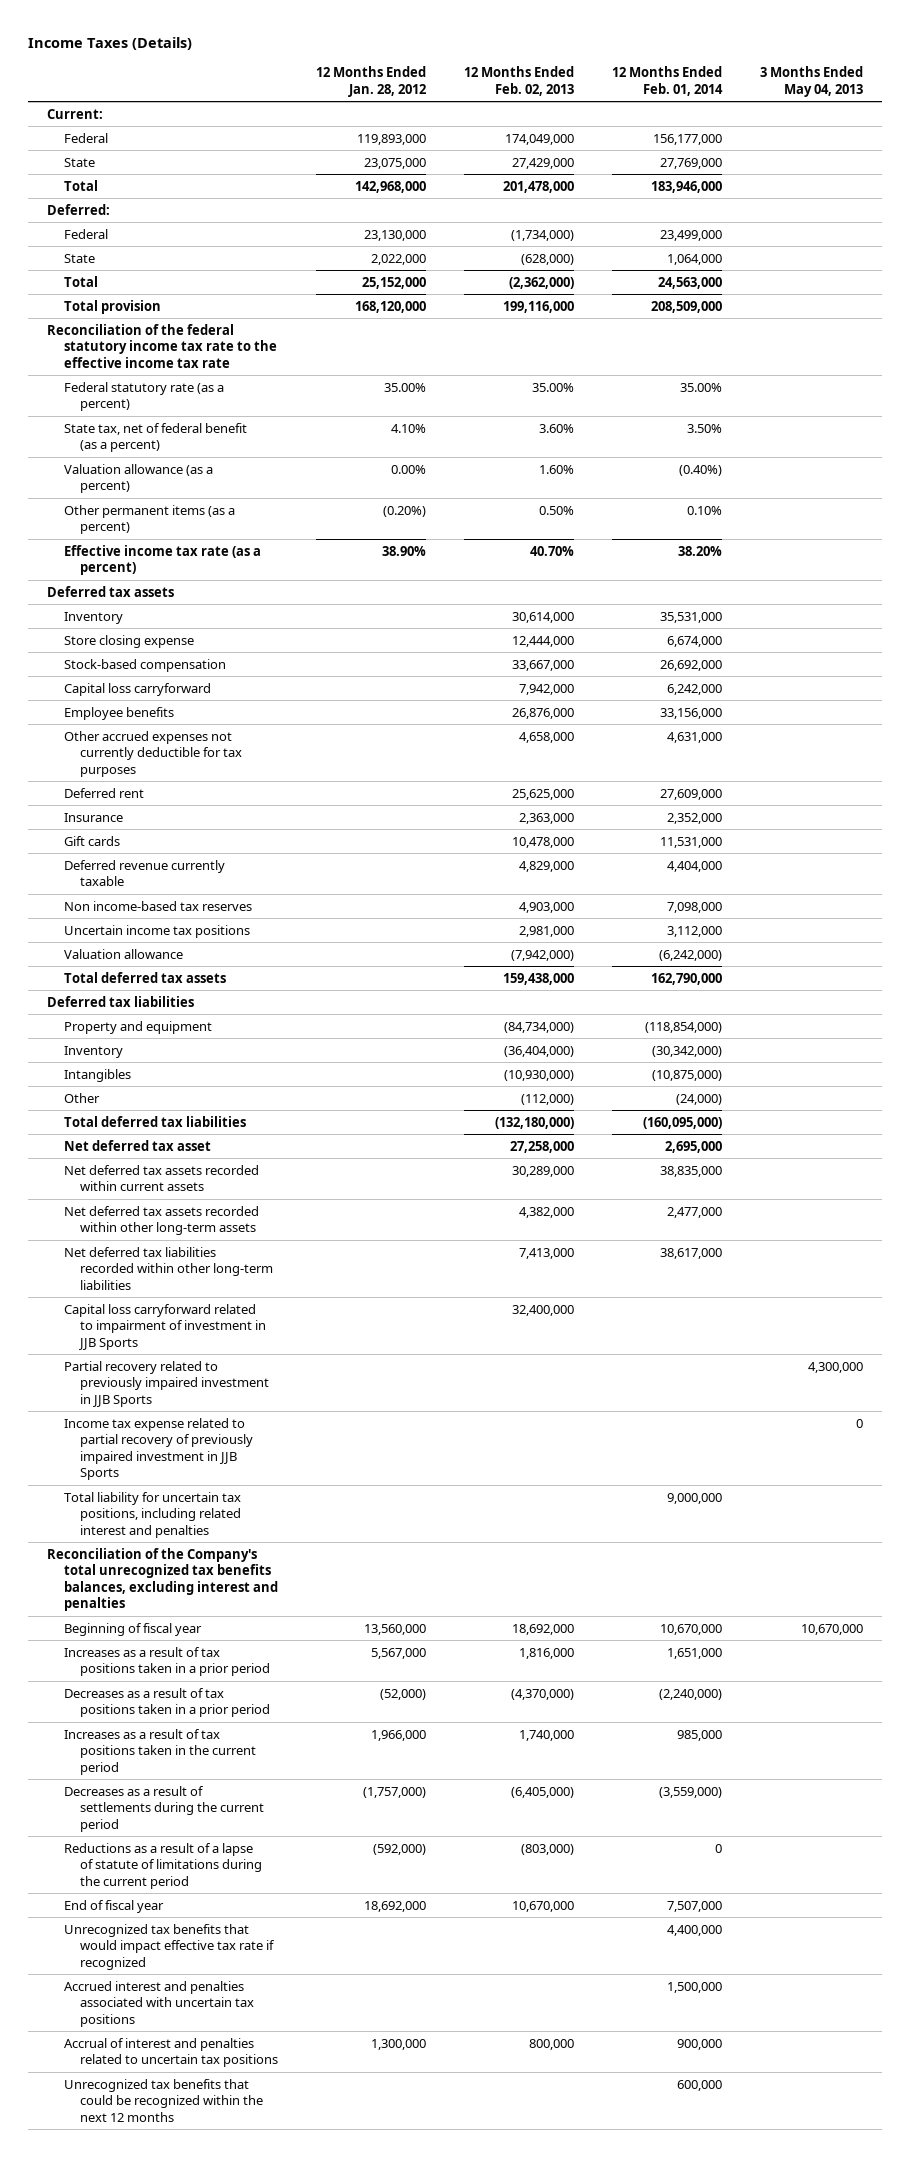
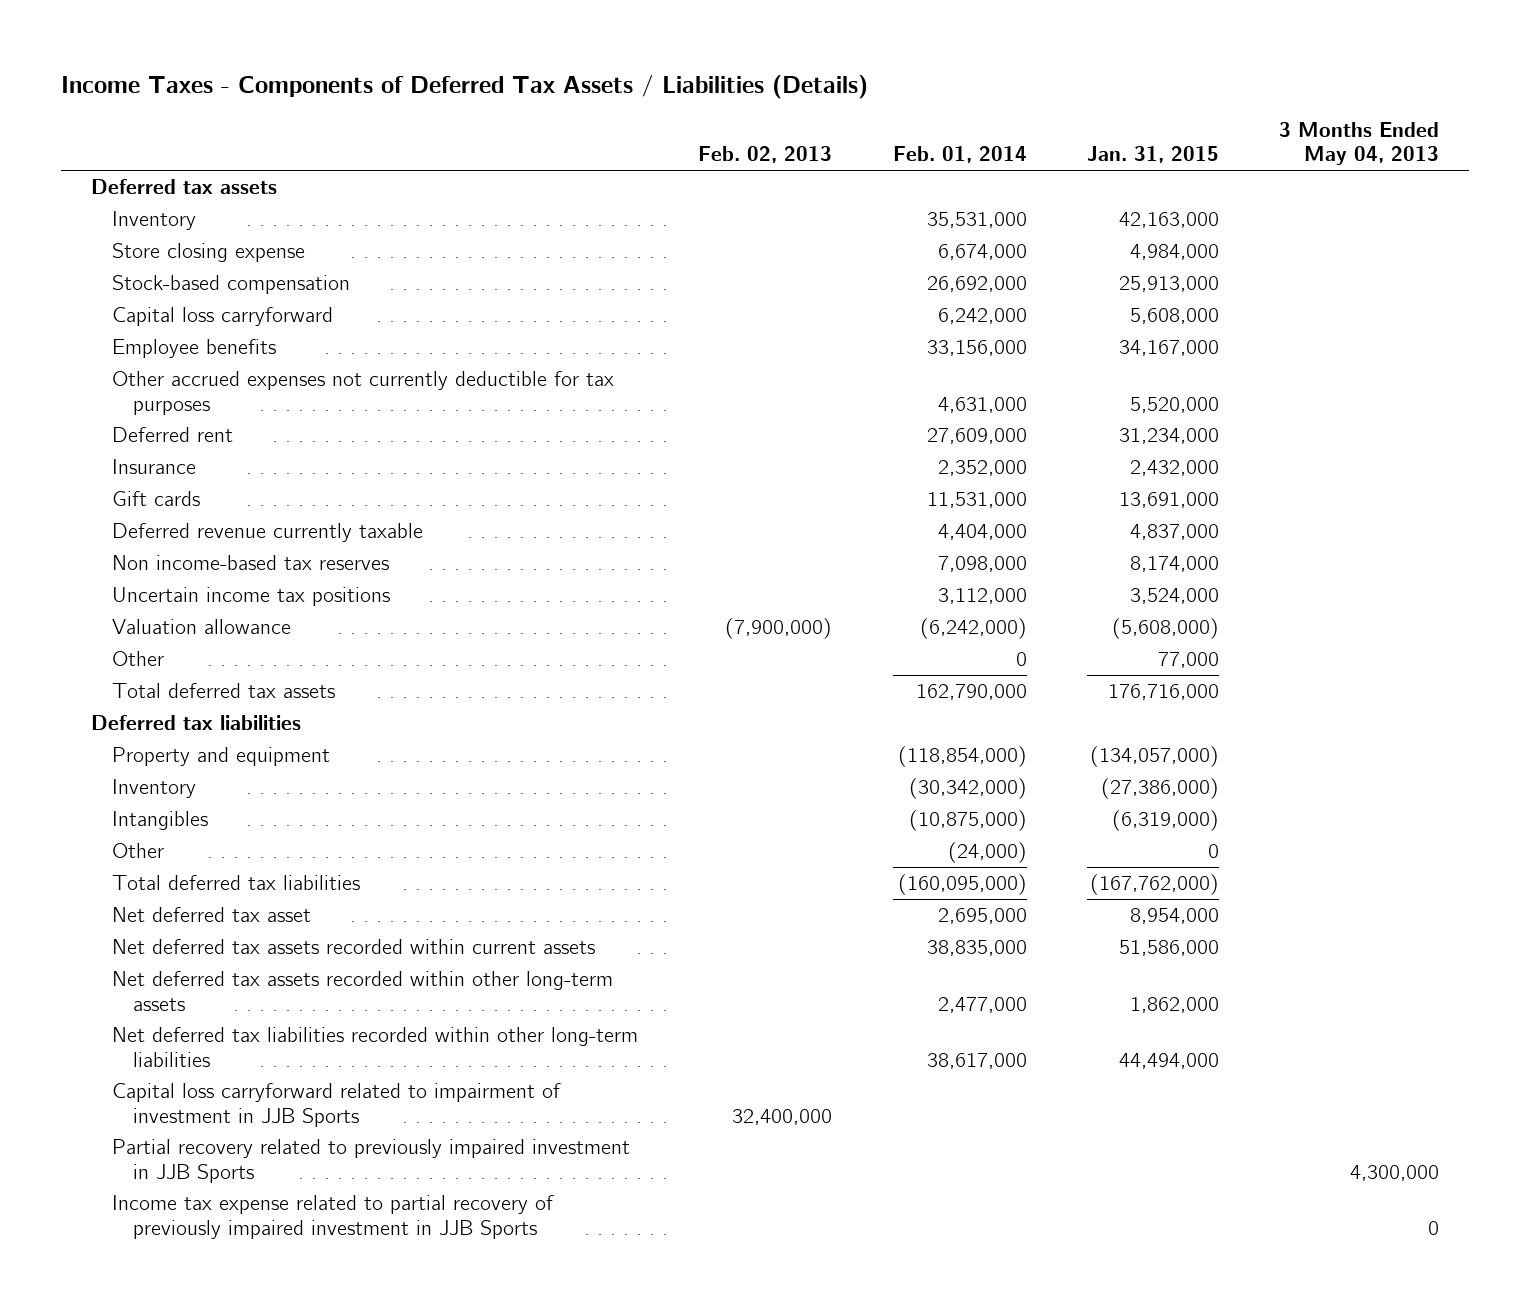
[28,36,193,50] Income Taxes (Details) -> [61,74,869,100] Income Taxes - Components of Deferred Tax Assets / Liabilities (Details)
[316,66,427,97] 12 Months Ended Jan. 28, 2012 -> none
[464,66,575,96] 12 Months Ended Feb. 02, 2013 -> none
[612,66,724,96] 12 Months Ended Feb. 01, 2014 -> none
none -> [698,146,833,164] Feb. 02, 2013
none -> [892,146,1027,164] Feb. 01, 2014
none -> [1086,146,1219,164] Jan. 31, 2015
[47,108,104,119] Current: -> none
[63,132,108,143] Federal -> none
[63,157,95,167] State -> none
[63,179,98,191] Total -> none
[47,203,111,215] Deferred: -> none
[63,228,108,239] Federal -> none
[63,253,95,263] State -> none
[63,275,98,287] Total -> none
[63,299,161,314] Total provision -> none
[47,323,277,368] Reconciliation of the federal statutory income tax rate to the effective income tax rate -> none
[63,381,224,412] Federal statutory rate (as a percent) -> none
[63,422,247,453] State tax, net of federal benefit (as a percent) -> none
[63,463,213,494] Valuation allowance (as a percent) -> none
[63,504,235,535] Other permanent items (as a percent) -> none
[63,544,261,576] Effective income tax rate (as a percent) -> none
none -> [112,651,165,667] Other
[63,1491,242,1538] Total liability for uncertain tax positions, including related interest and penalties -> none
[47,1547,278,1612] Reconciliation of the Company's total unrecognized tax benefits balances, excluding interest and penalties -> none
[63,1622,202,1636] Beginning of fiscal year -> none
[63,1646,271,1677] Increases as a result of tax positions taken in a prior period -> none
[63,1687,271,1718] Decreases as a result of tax positions taken in a prior period -> none
[63,1728,257,1775] Increases as a result of tax positions taken in the current period -> none
[63,1785,265,1832] Decreases as a result of settlements during the current period -> none
[63,1842,263,1889] Reductions as a result of a lapse of statute of limitations during the current period -> none
[63,1899,164,1913] End of fiscal year -> none
[63,1923,276,1970] Unrecognized tax benefits that would impact effective tax rate if recognized -> none
[63,1980,255,2027] Accrued interest and penalties associated with uncertain tax positions -> none
[63,2037,279,2068] Accrual of interest and penalties related to uncertain tax positions -> none
[63,2078,264,2122] Unrecognized tax benefits that could be recognized within the next 12 months -> none

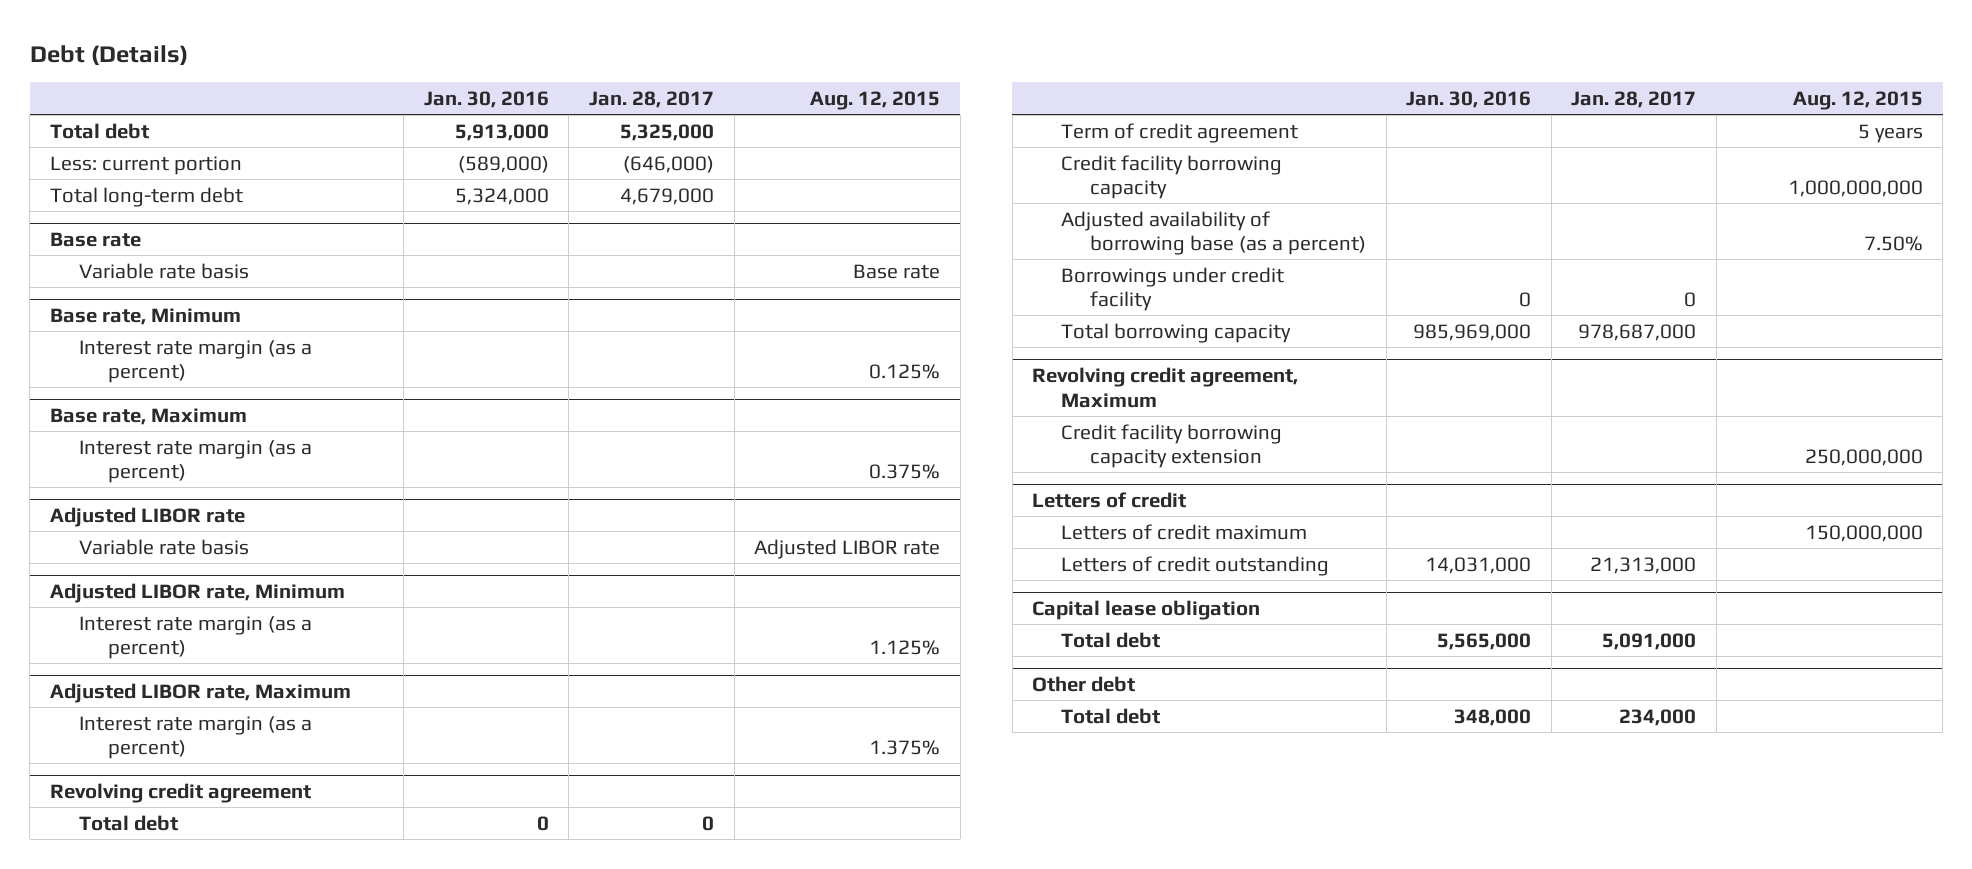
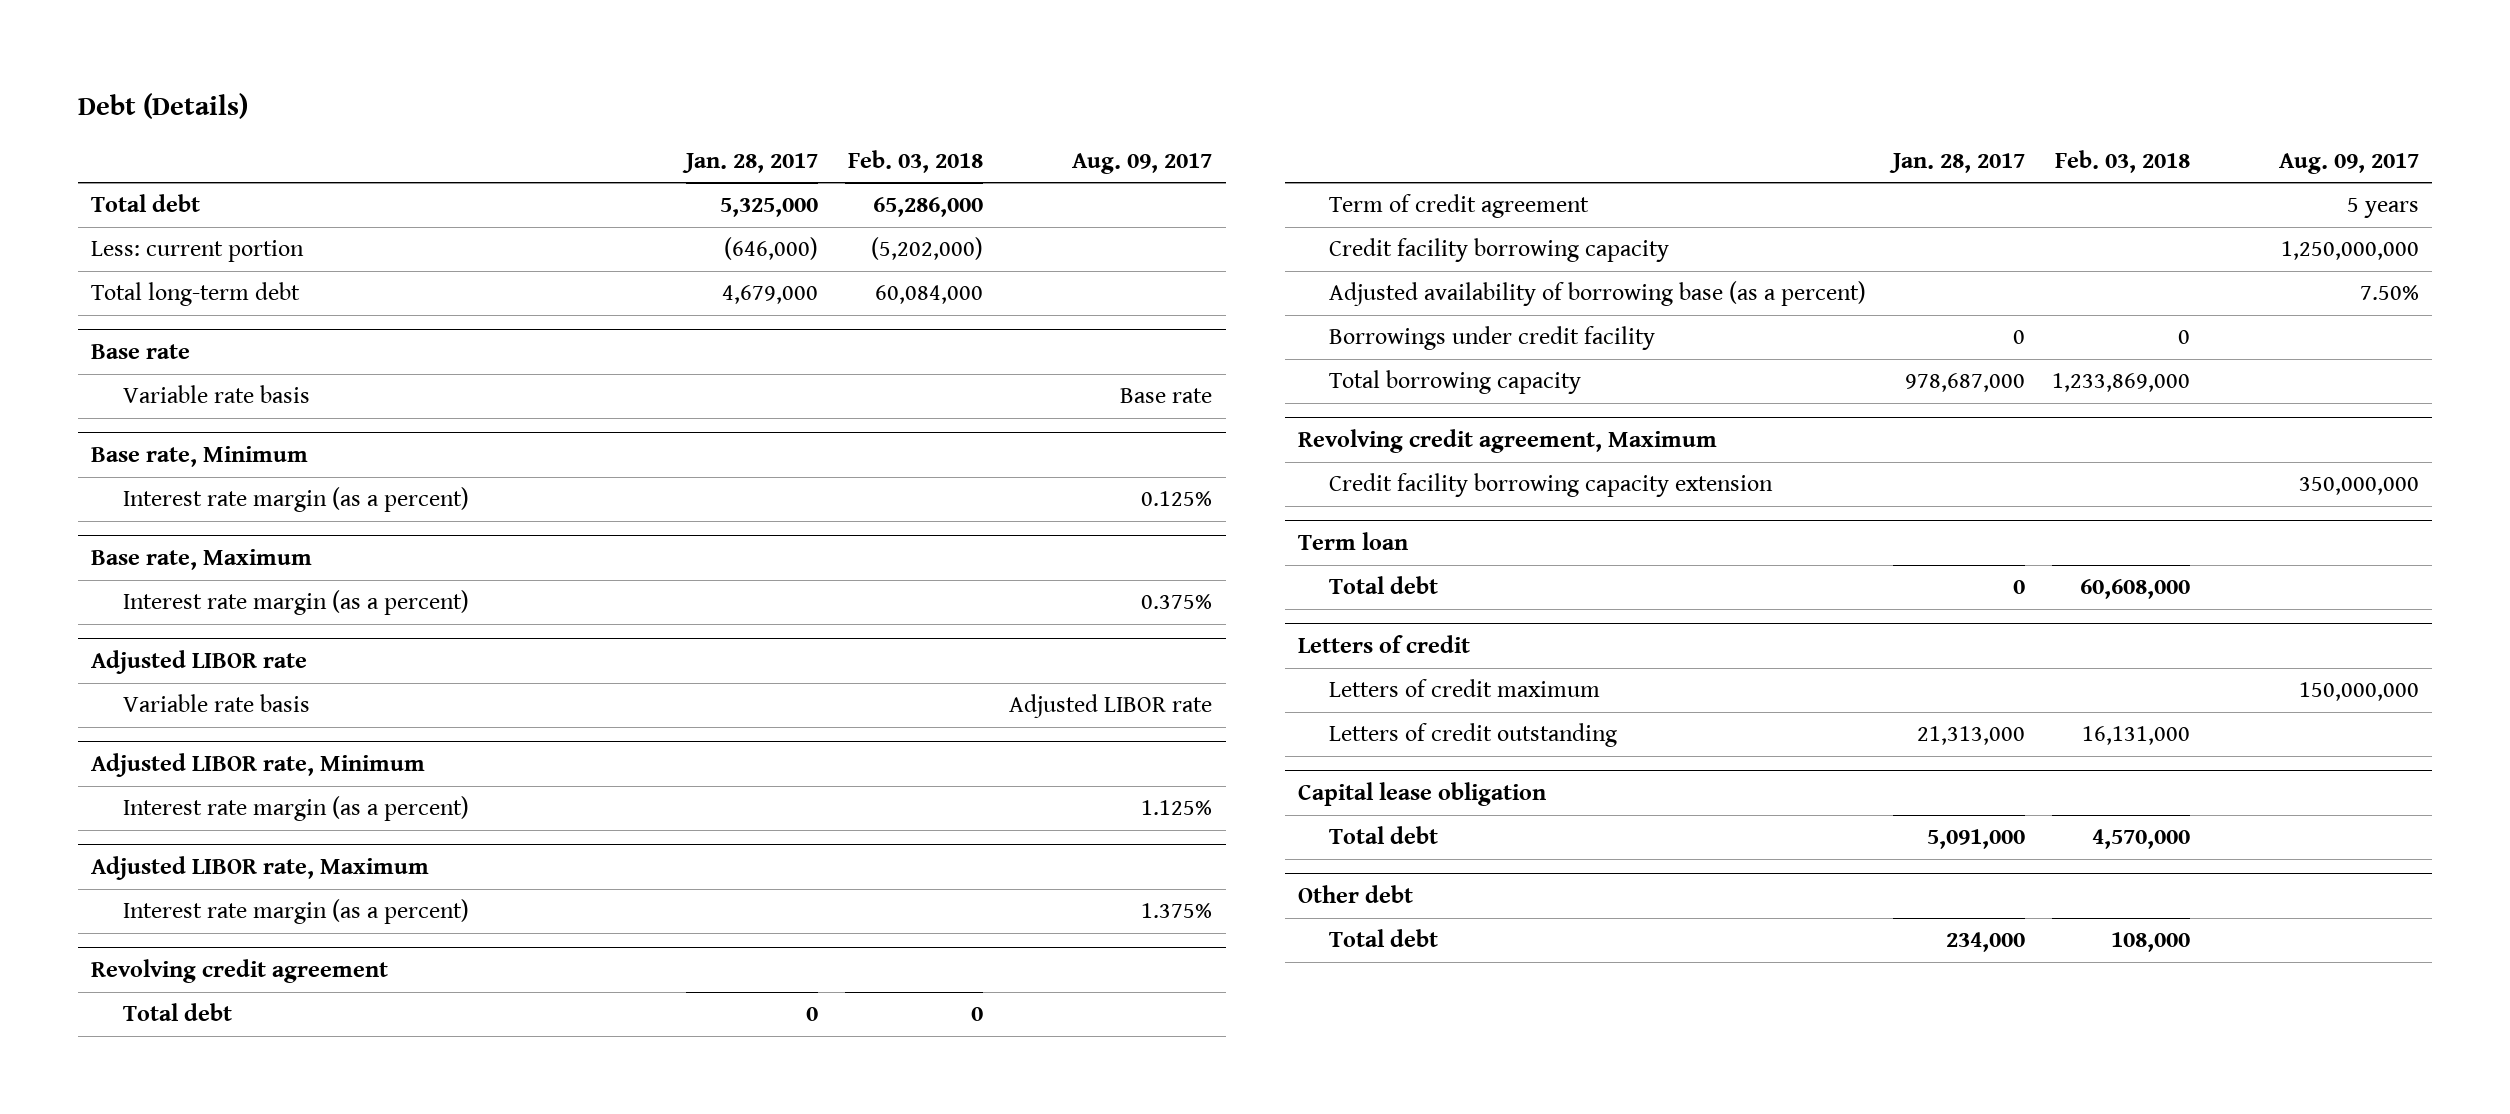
[423,90,549,108] Jan. 30, 2016 -> none
[810,90,941,110] Aug. 12, 2015 -> none
none -> [847,149,983,173] Feb. 03, 2018
none -> [1072,152,1213,174] Aug. 09, 2017
none -> [1298,532,1409,551] Term loan
none -> [1329,576,1439,595] Total debt

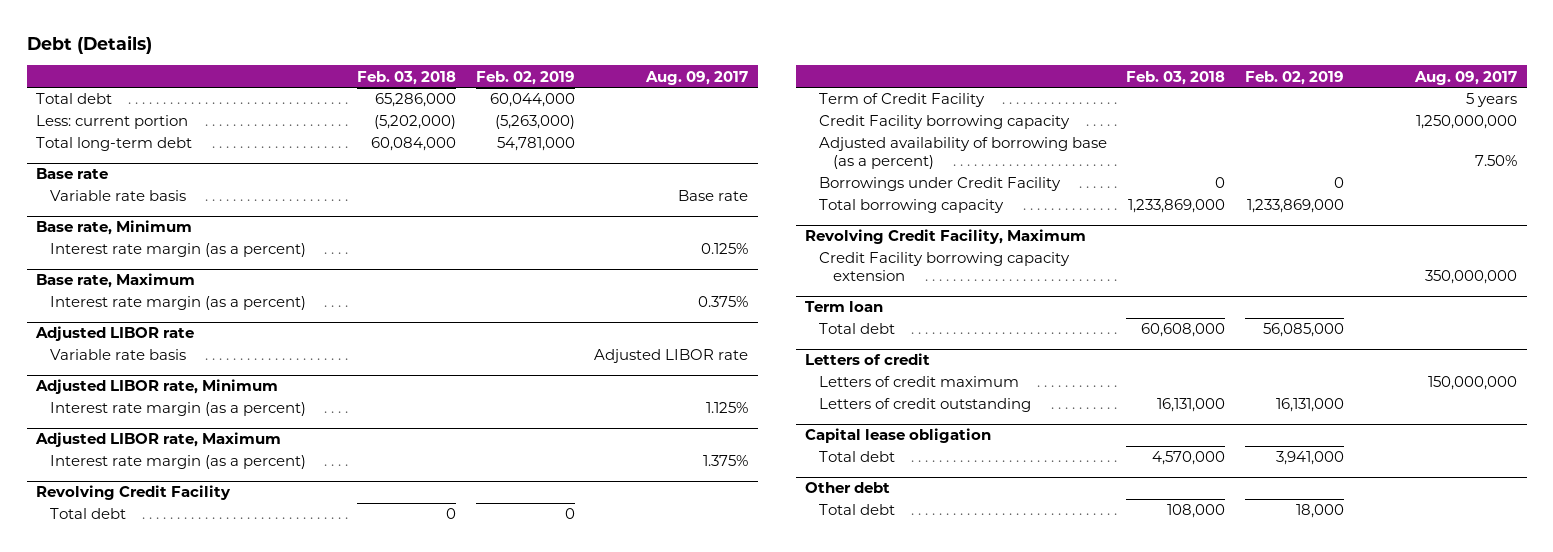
[682,152,819,173] Jan. 28, 2017 -> none
none -> [475,70,575,85] Feb. 02, 2019
[91,959,389,984] Revolving credit agreement -> [36,485,232,501] Revolving Credit Facility
[1329,194,1590,219] Term of credit agreement -> [819,93,986,108] Term of Credit Facility
[1329,238,1670,263] Credit facility borrowing capacity -> [819,115,1071,130] Credit Facility borrowing capacity
[1329,326,1656,351] Borrowings under credit facility -> [819,177,1062,192] Borrowings under Credit Facility
[1298,429,1718,454] Revolving credit agreement, Maximum -> [805,229,1087,245] Revolving Credit Facility, Maximum
[1329,473,1774,498] Credit facility borrowing capacity extension -> [819,252,1071,282] Credit Facility borrowing capacity extension

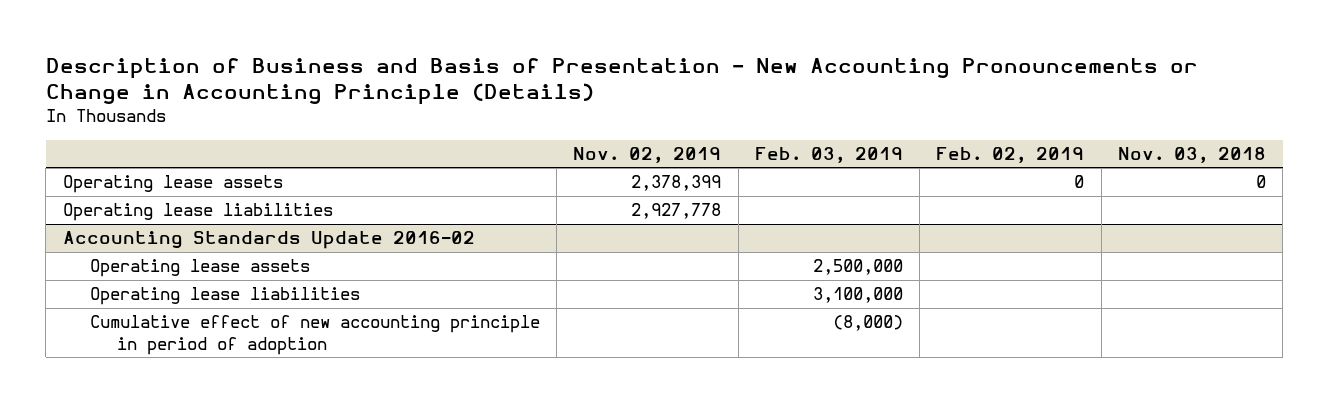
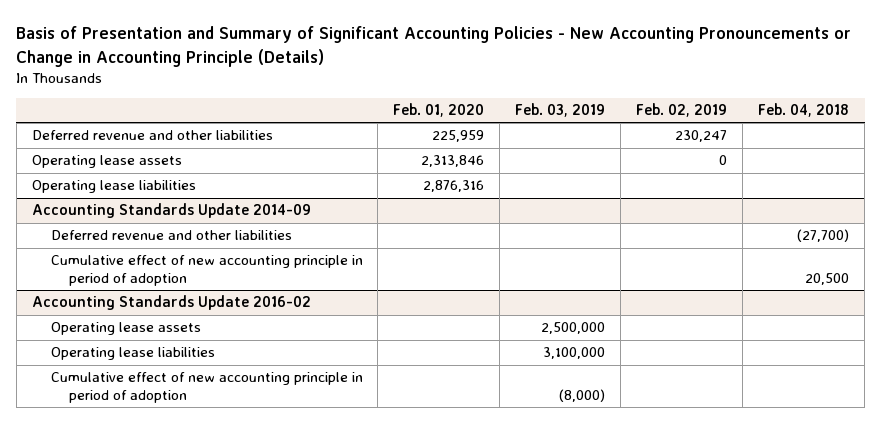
[45,57,1198,106] Description of Business and Basis of Presentation - New Accounting Pronouncements or Change in Accounting Principle (Details) -> [16,26,852,67] Basis of Presentation and Summary of Significant Accounting Policies - New Accounting Pronouncements or Change in Accounting Principle (Details)
[573,147,722,164] Nov. 02, 2019 -> none
[1117,147,1266,164] Nov. 03, 2018 -> none
none -> [393,103,485,118] Feb. 01, 2020
none -> [758,103,850,118] Feb. 04, 2018
none -> [31,130,273,141] Deferred revenue and other liabilities
none -> [31,203,311,219] Accounting Standards Update 2014-09
none -> [50,230,292,241] Deferred revenue and other liabilities
none -> [50,255,363,287] Cumulative effect of new accounting principle in period of adoption

